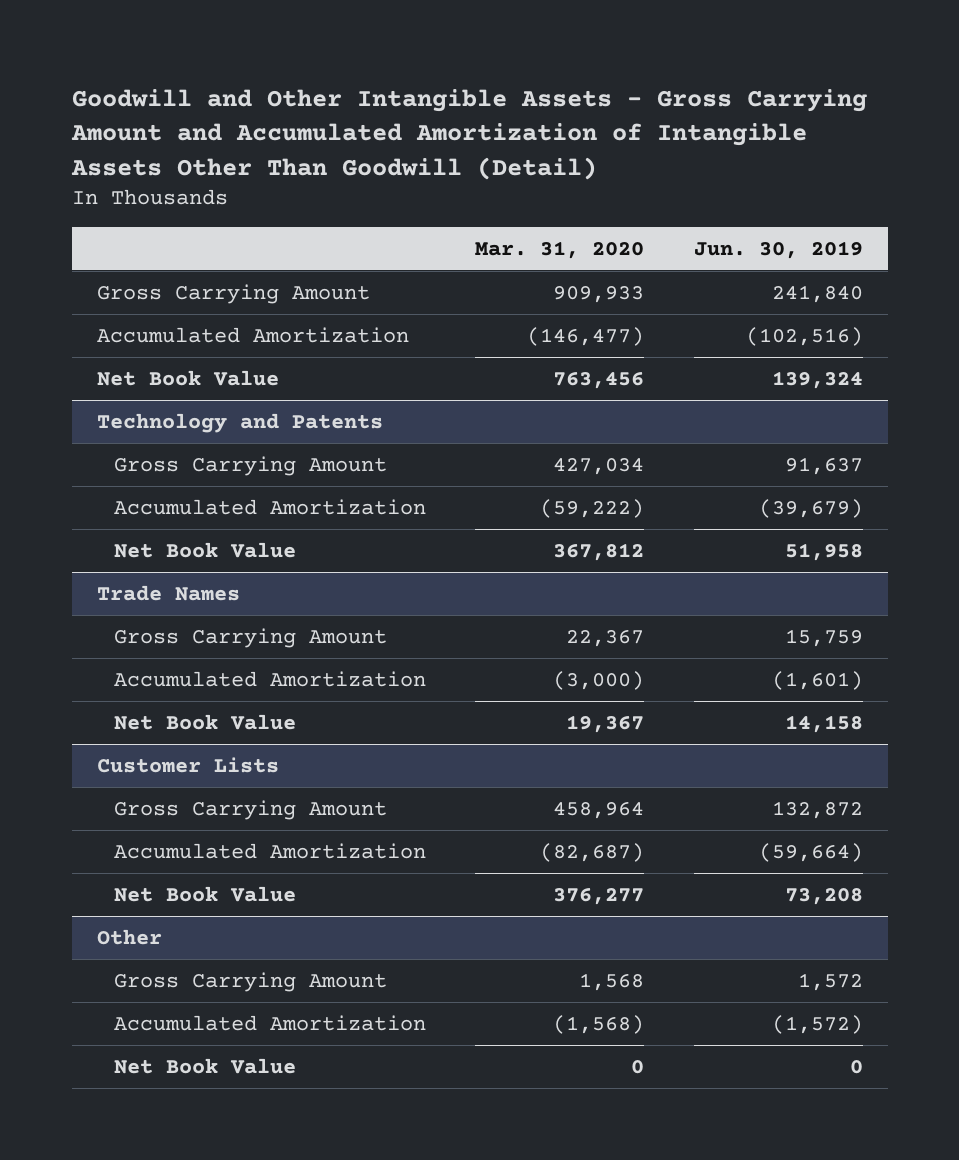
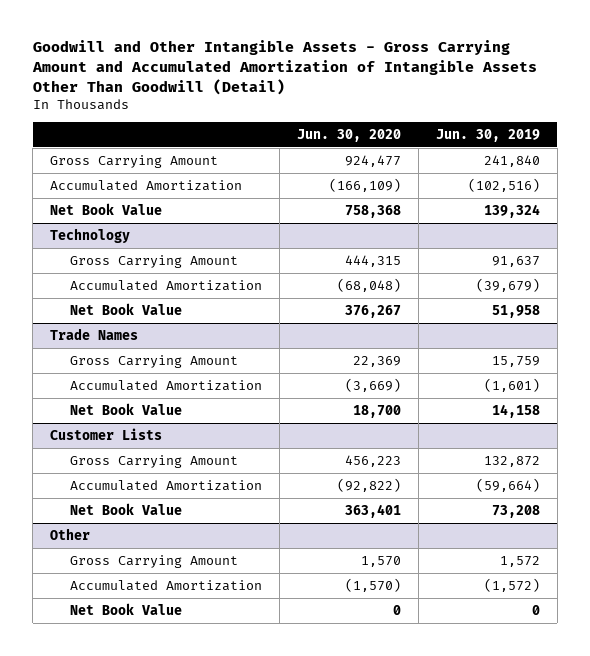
[475,240,645,259] Mar. 31, 2020 -> none
none -> [296,128,401,142] Jun. 30, 2020
[96,412,383,433] Technology and Patents -> [50,227,131,243] Technology

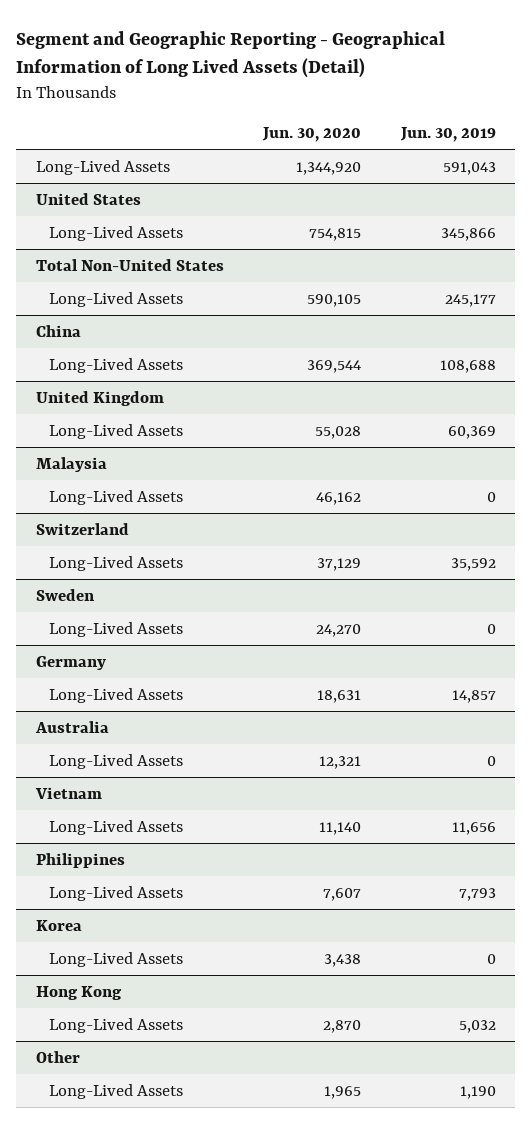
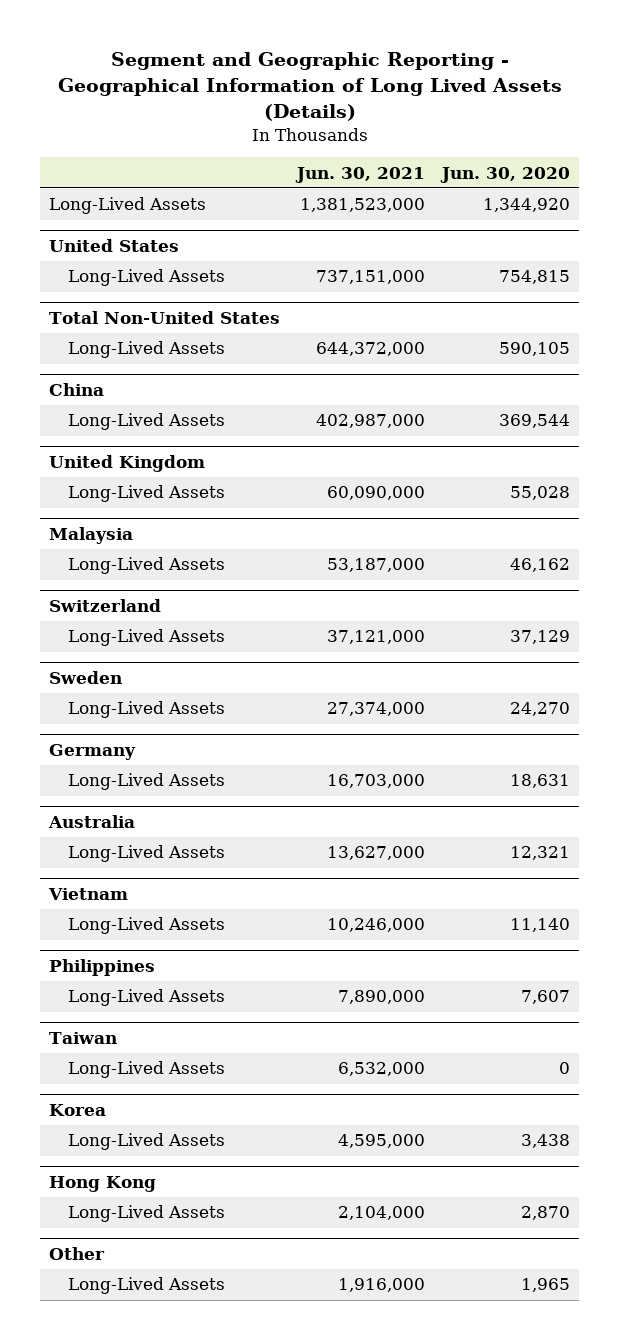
[16,30,446,79] Segment and Geographic Reporting - Geographical Information of Long Lived Assets (Detail) -> [57,52,562,121] Segment and Geographic Reporting - Geographical Information of Long Lived Assets (Details)
[399,126,496,142] Jun. 30, 2019 -> none
none -> [294,166,425,183] Jun. 30, 2021
none -> [48,1031,117,1044] Taiwan
none -> [68,1061,226,1079] Long-Lived Assets

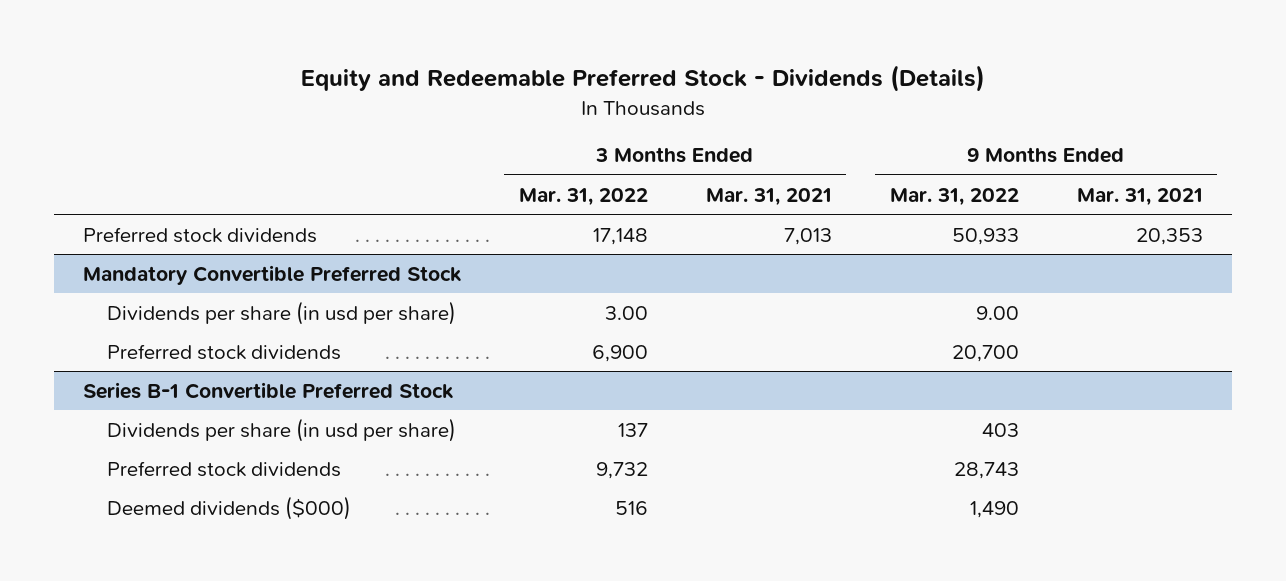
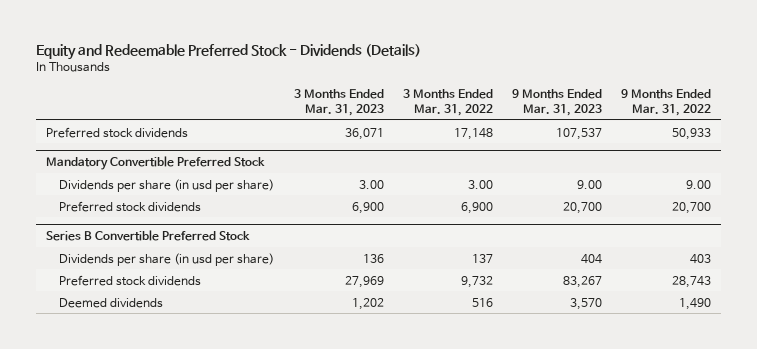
[705,187,832,206] Mar. 31, 2021 -> none
[1076,187,1203,206] Mar. 31, 2021 -> none
none -> [293,88,384,116] 3 Months Ended Mar. 31, 2023
none -> [512,88,603,116] 9 Months Ended Mar. 31, 2023
[82,381,454,399] Series B-1 Convertible Preferred Stock -> [45,229,250,241] Series B Convertible Preferred Stock
[106,495,351,520] Deemed dividends ($000) -> [59,297,164,308] Deemed dividends

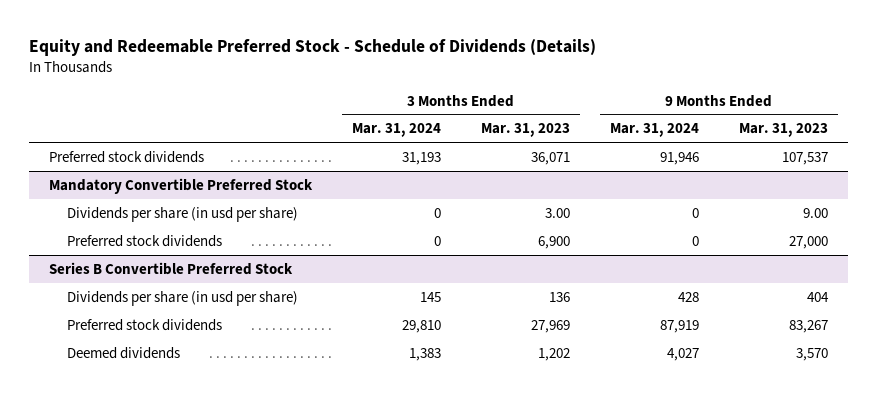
[36,43,422,60] Equity and Redeemable Preferred Stock - Dividends (Details) -> [28,38,596,56] Equity and Redeemable Preferred Stock - Schedule of Dividends (Details)
[402,88,493,116] 3 Months Ended Mar. 31, 2022 -> none
[621,88,712,116] 9 Months Ended Mar. 31, 2022 -> none
none -> [351,123,441,138] Mar. 31, 2024
none -> [609,123,699,138] Mar. 31, 2024
[563,201,603,214] 20,700 -> [788,235,828,249] 27,000

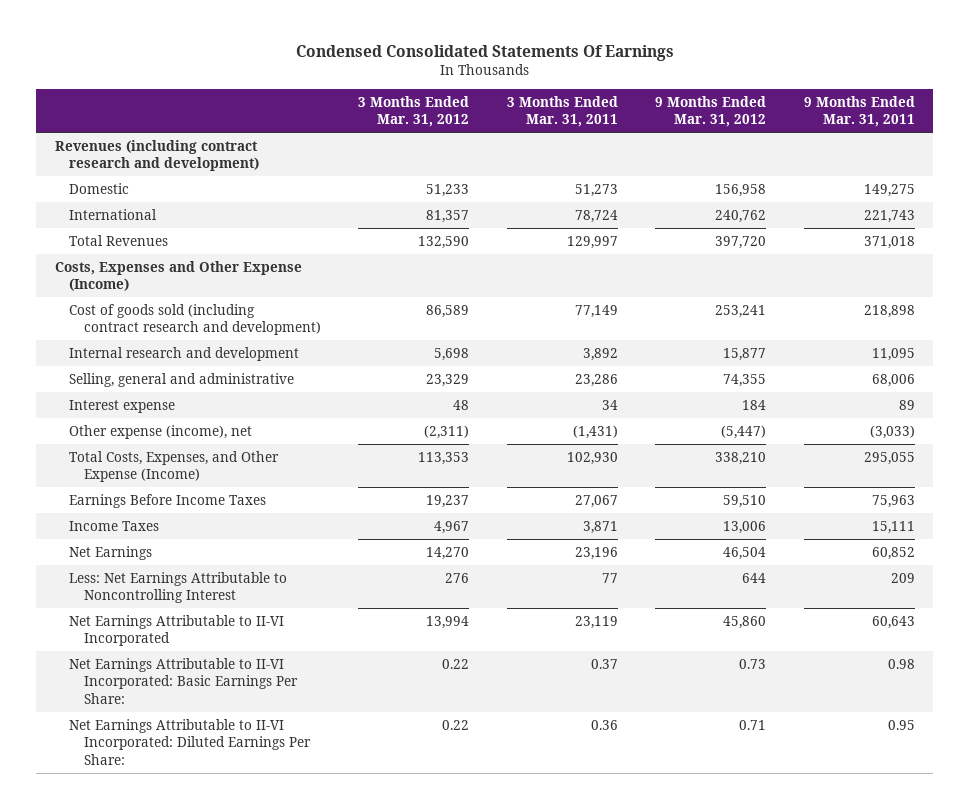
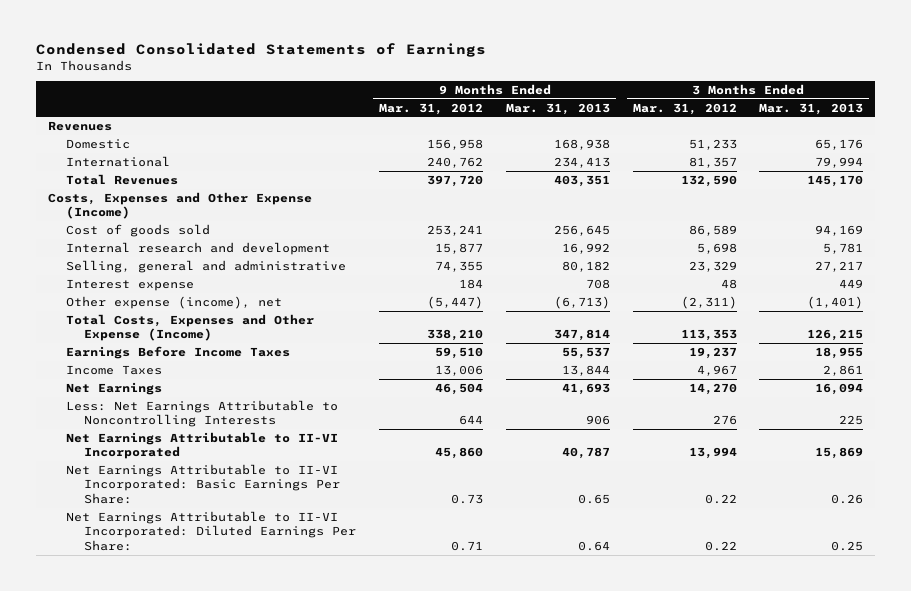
[295,45,674,62] Condensed Consolidated Statements Of Earnings -> [36,43,487,58] Condensed Consolidated Statements of Earnings
[506,95,618,128] 3 Months Ended Mar. 31, 2011 -> none
[803,95,915,128] 9 Months Ended Mar. 31, 2011 -> none
none -> [505,102,610,115] Mar. 31, 2013
none -> [759,102,864,115] Mar. 31, 2013
[54,139,260,172] Revenues (including contract research and development) -> [47,120,112,131] Revenues
[69,303,321,336] Cost of goods sold (including contract research and development) -> [65,223,210,237] Cost of goods sold
[69,450,280,483] Total Costs, Expenses, and Other Expense (Income) -> [65,313,314,342] Total Costs, Expenses and Other Expense (Income)
[69,571,288,604] Less: Net Earnings Attributable to Noncontrolling Interest -> [65,399,338,428] Less: Net Earnings Attributable to Noncontrolling Interests

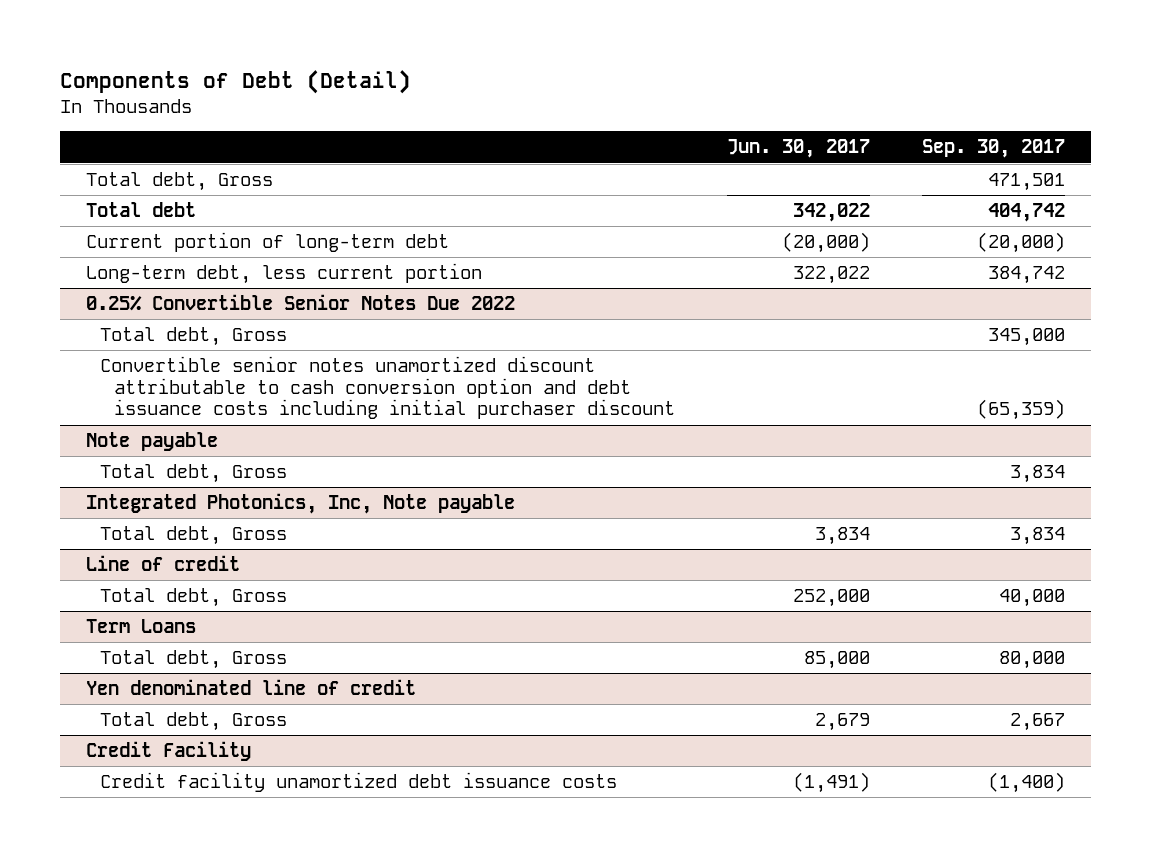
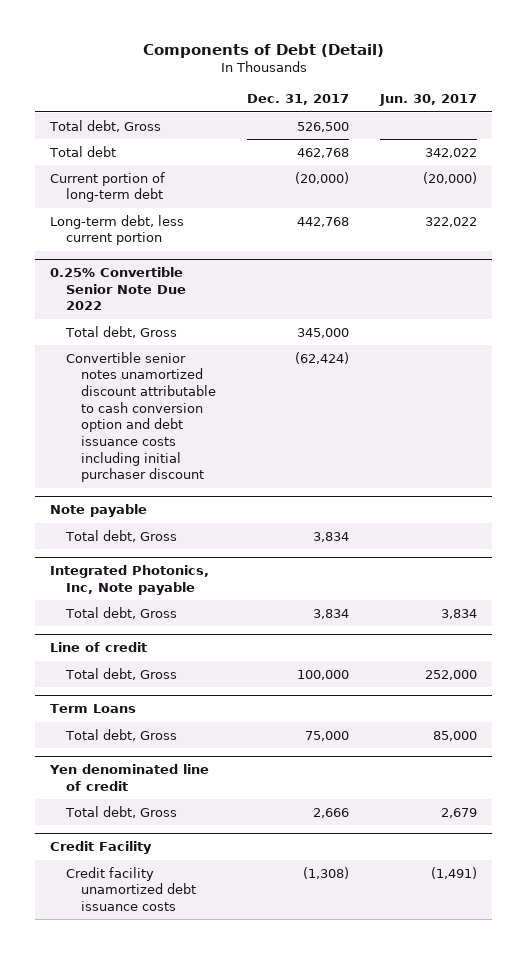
[922,139,1066,159] Sep. 30, 2017 -> none
none -> [246,94,349,106] Dec. 31, 2017
[85,294,515,312] 0.25% Convertible Senior Notes Due 2022 -> [50,267,186,311] 0.25% Convertible Senior Note Due 2022

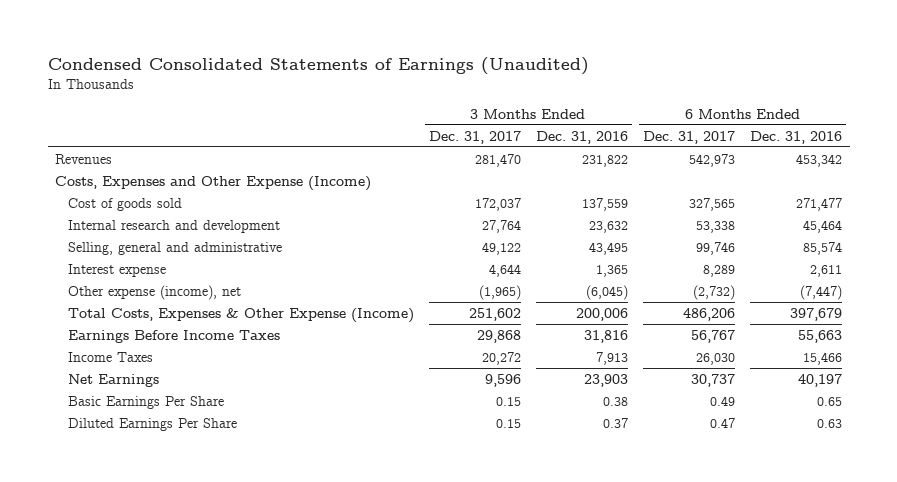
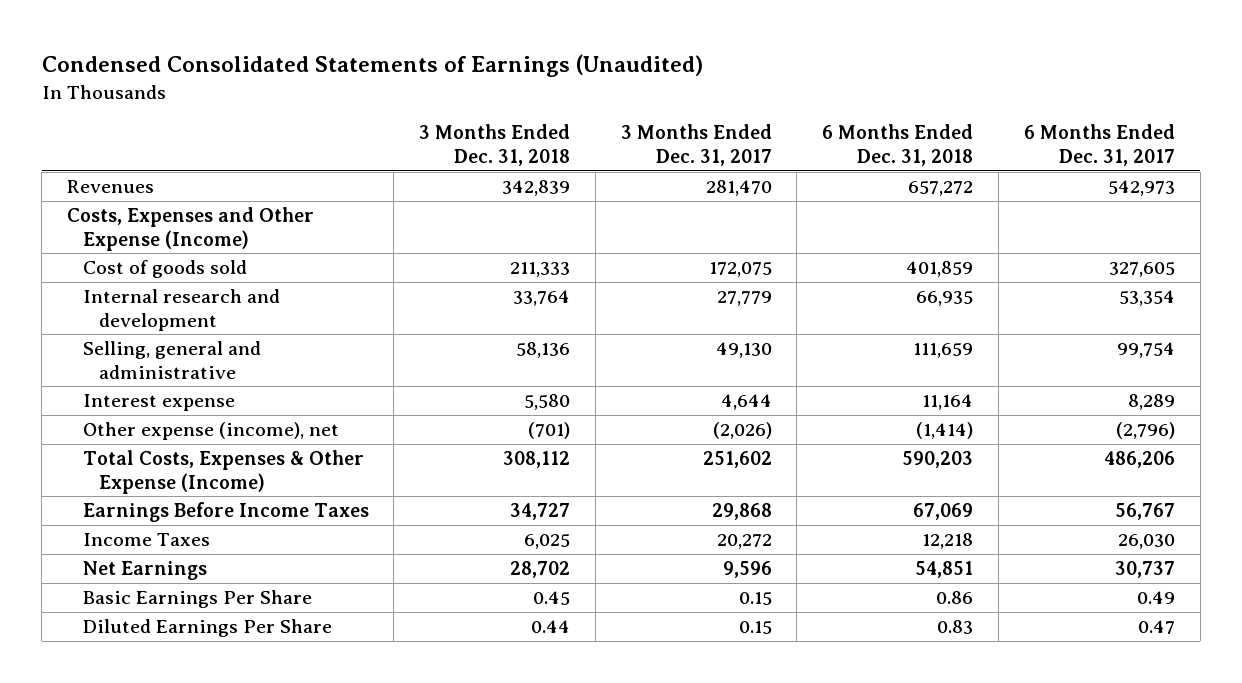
[535,130,628,144] Dec. 31, 2016 -> none
[750,130,843,144] Dec. 31, 2016 -> none
none -> [419,124,571,166] 3 Months Ended Dec. 31, 2018
none -> [822,124,974,166] 6 Months Ended Dec. 31, 2018
[474,197,521,211] 172,037 -> [708,262,772,278] 172,075
[689,197,736,211] 327,565 -> [1108,262,1175,278] 327,605
[481,219,521,233] 27,764 -> [716,291,772,307] 27,779
[696,220,736,233] 53,338 -> [1118,290,1175,307] 53,354
[481,241,521,255] 49,122 -> [715,342,772,359] 49,130
[696,241,736,255] 99,746 -> [1116,342,1175,359] 99,754
[478,284,521,300] (1,965) -> [712,422,772,440] (2,026)
[693,284,736,300] (2,732) -> [1115,422,1175,440] (2,796)

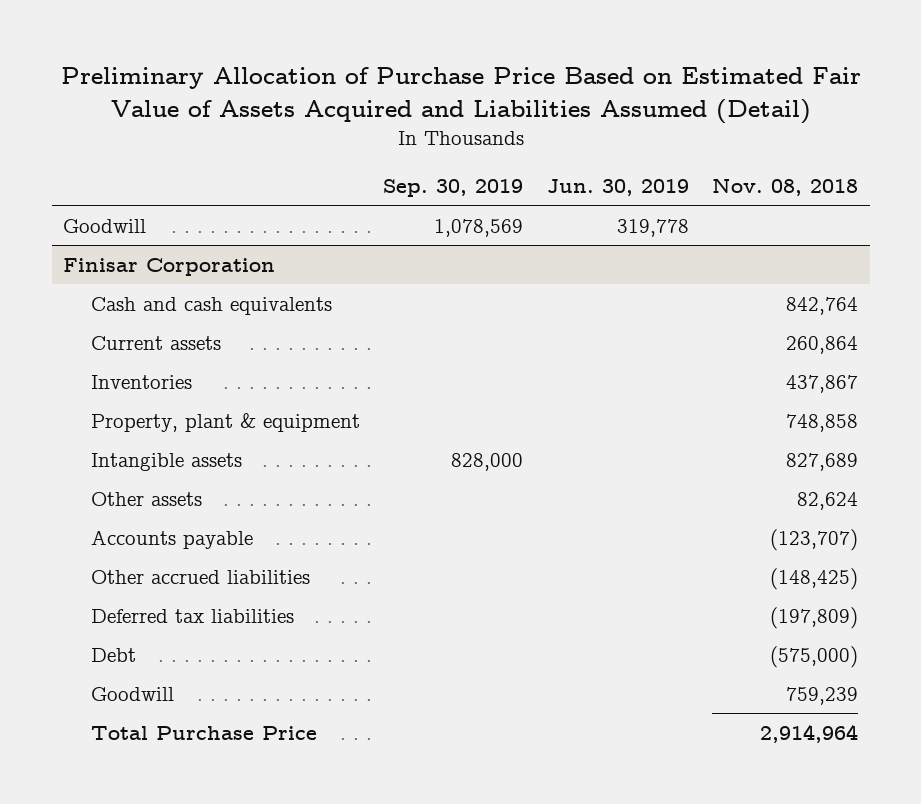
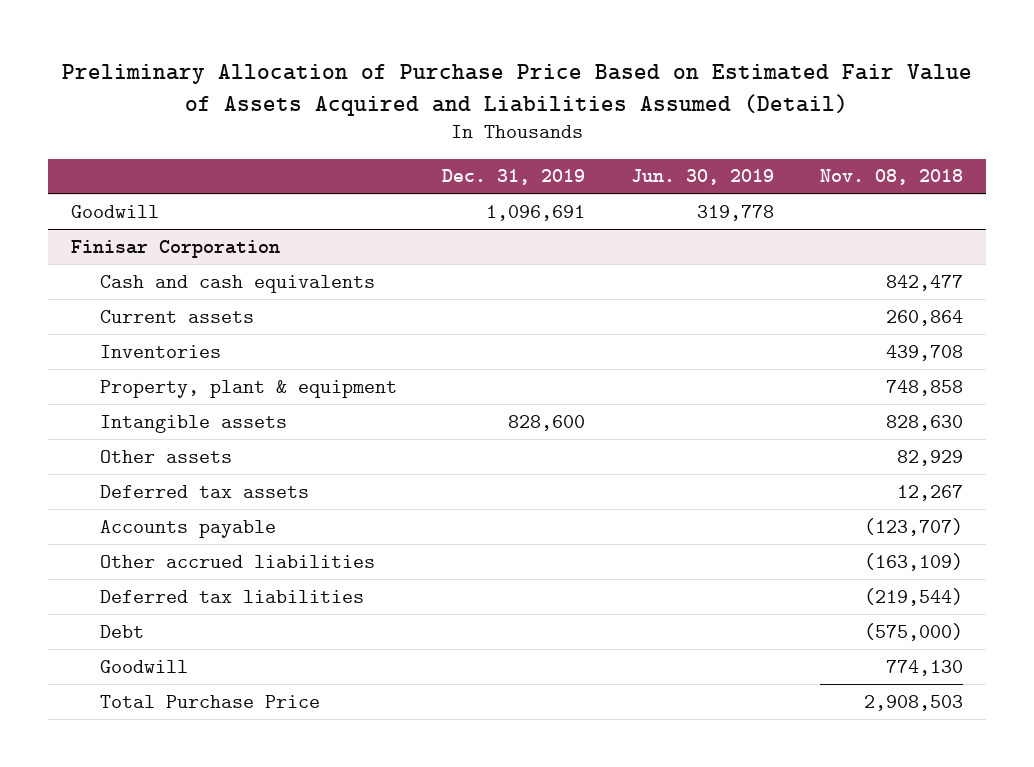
[383,178,524,197] Sep. 30, 2019 -> none
none -> [442,169,586,186] Dec. 31, 2019
[786,296,859,315] 842,764 -> [886,274,964,291] 842,477
[786,374,859,393] 437,867 -> [886,344,964,361] 439,708
[786,452,859,471] 827,689 -> [886,414,964,431] 828,630
[797,491,859,510] 82,624 -> [897,449,964,466] 82,929
none -> [99,484,309,498] Deferred tax assets
[770,567,859,590] (148,425) -> [864,552,964,571] (163,109)
[770,606,859,629] (197,809) -> [864,587,964,606] (219,544)
[786,686,859,705] 759,239 -> [886,659,964,676] 774,130
[760,723,859,743] 2,914,964 -> [864,694,964,711] 2,908,503

